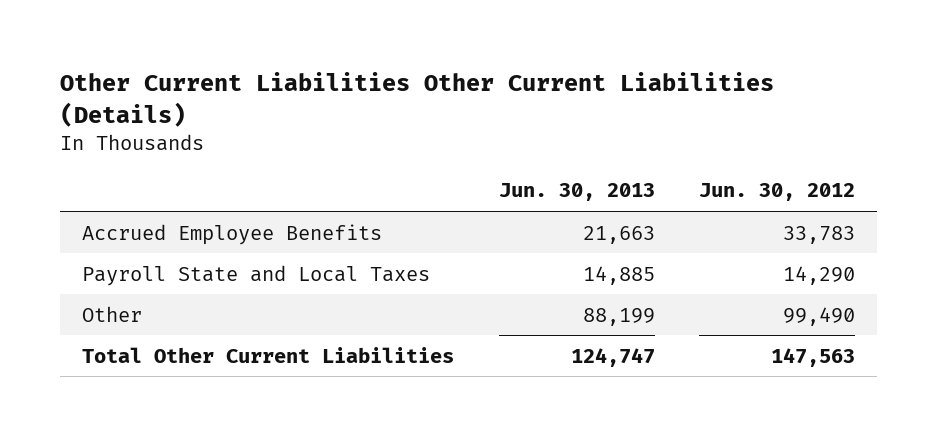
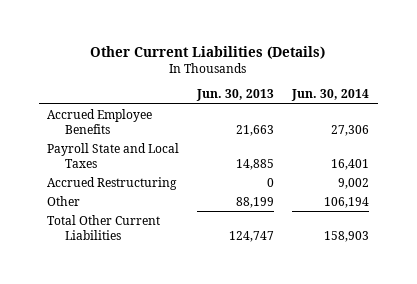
[60,72,775,127] Other Current Liabilities Other Current Liabilities (Details) -> [90,45,326,59] Other Current Liabilities (Details)
[699,183,856,202] Jun. 30, 2012 -> none
none -> [291,89,370,102] Jun. 30, 2014
none -> [47,176,178,190] Accrued Restructuring

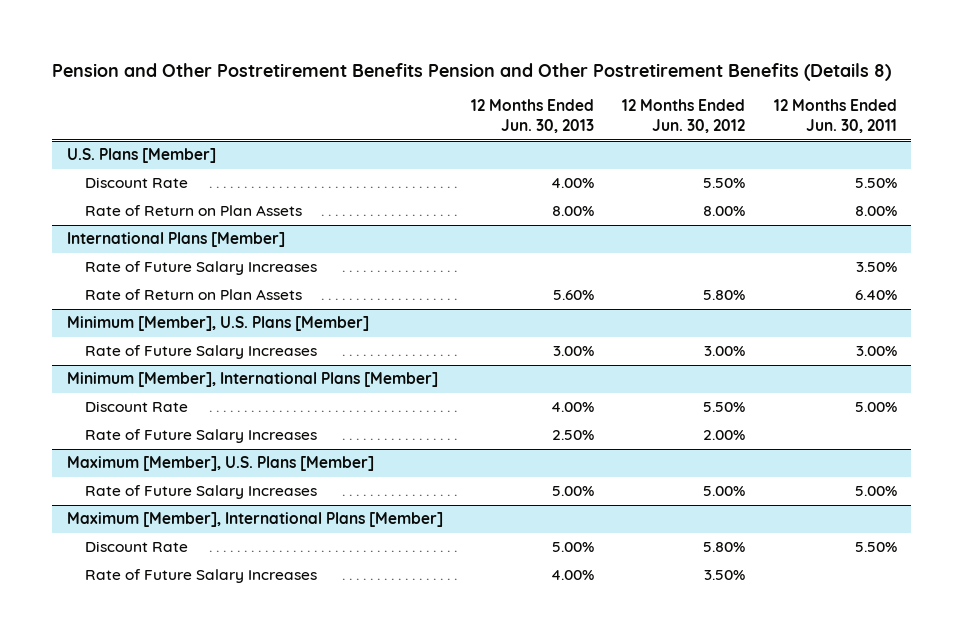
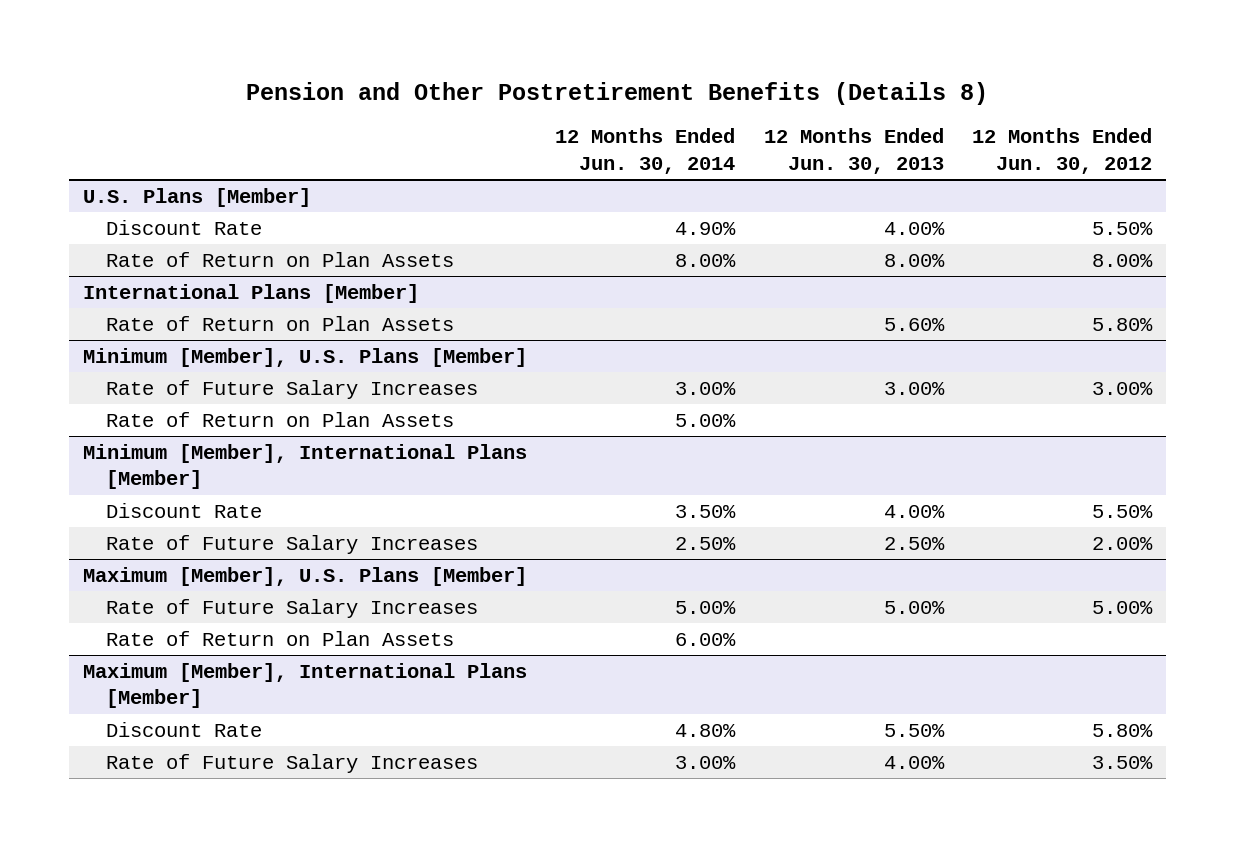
[52,62,892,81] Pension and Other Postretirement Benefits Pension and Other Postretirement Benefits (Details 8) -> [246,82,989,106] Pension and Other Postretirement Benefits (Details 8)
[773,99,897,134] 12 Months Ended Jun. 30, 2011 -> none
none -> [555,128,736,174] 12 Months Ended Jun. 30, 2014
[84,261,317,276] Rate of Future Salary Increases -> none
none -> [106,411,455,427] Rate of Return on Plan Assets
none -> [106,630,455,646] Rate of Return on Plan Assets
[551,542,594,553] 5.00% -> [883,723,945,737] 5.50%

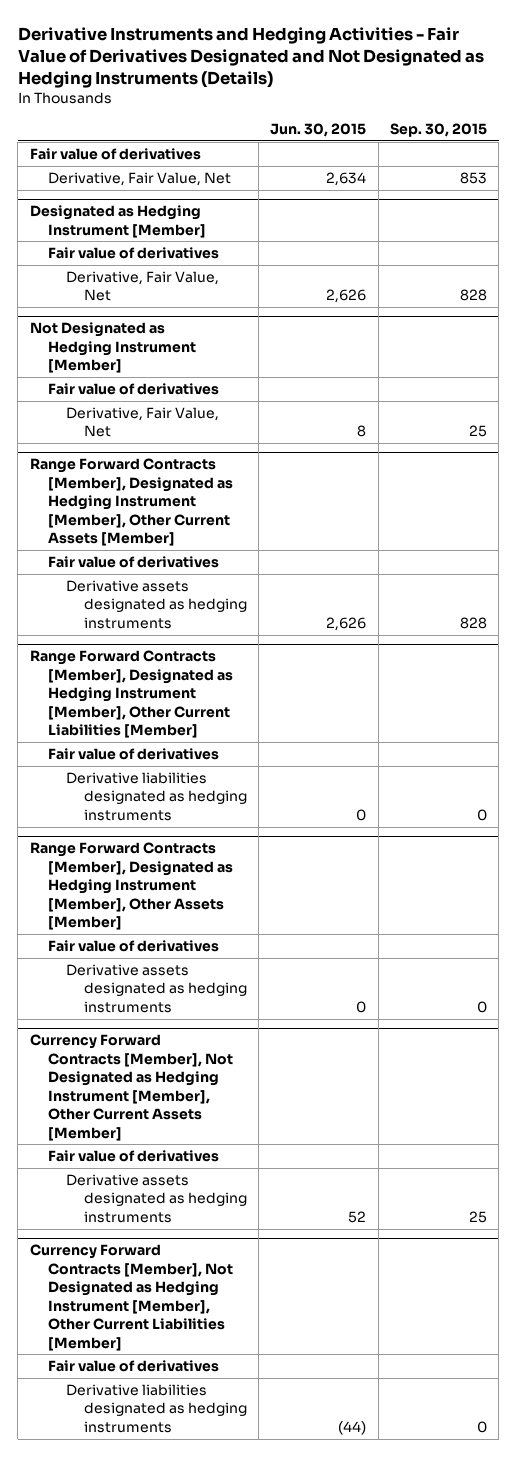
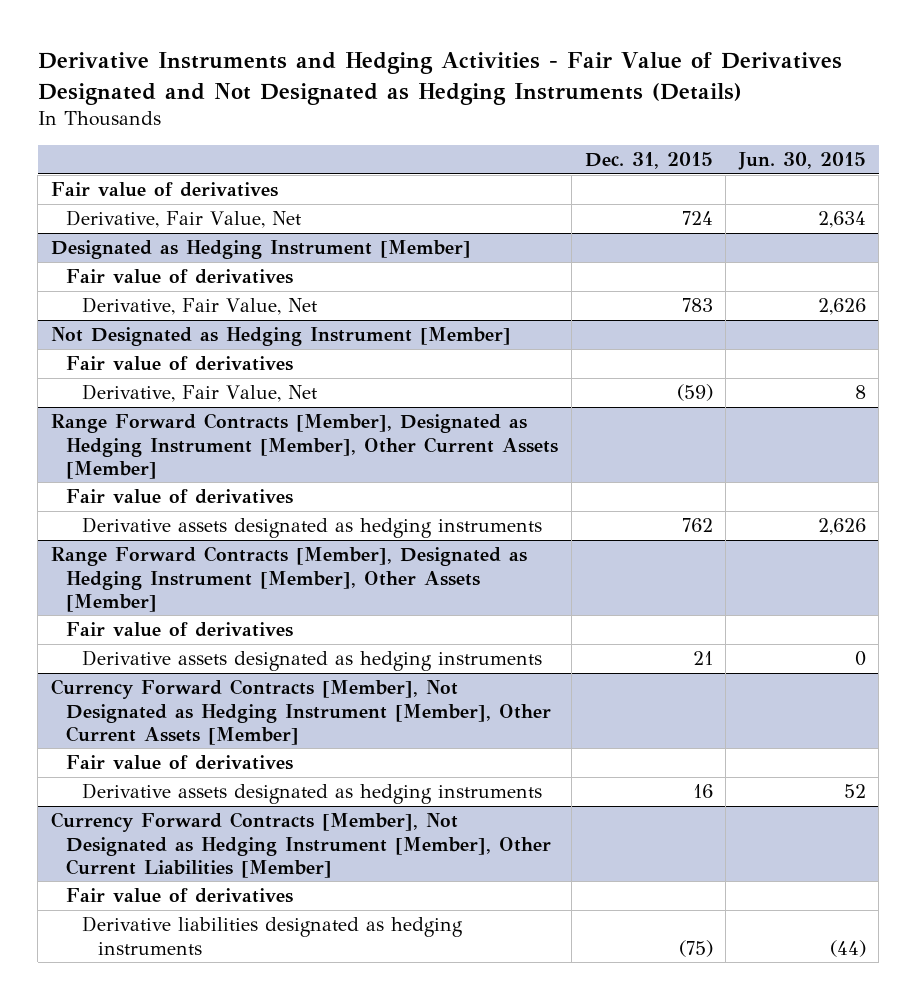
[389,123,487,138] Sep. 30, 2015 -> none
none -> [584,152,713,170] Dec. 31, 2015
[29,650,233,739] Range Forward Contracts [Member], Designated as Hedging Instrument [Member], Other Current Liabilities [Member] -> none
[47,747,219,760] Fair value of derivatives -> none
[65,771,247,821] Derivative liabilities designated as hedging instruments -> none

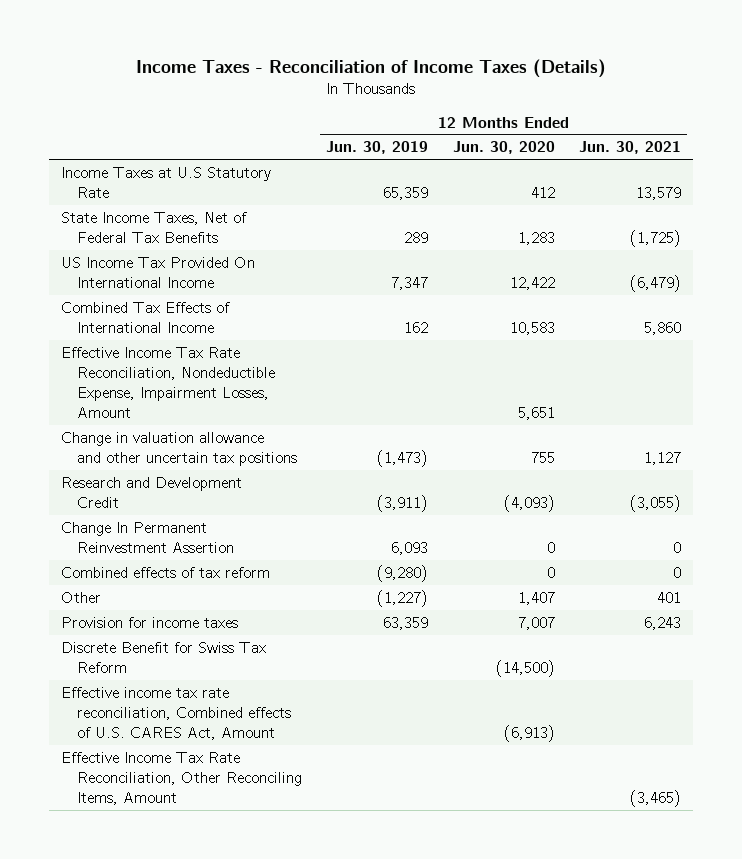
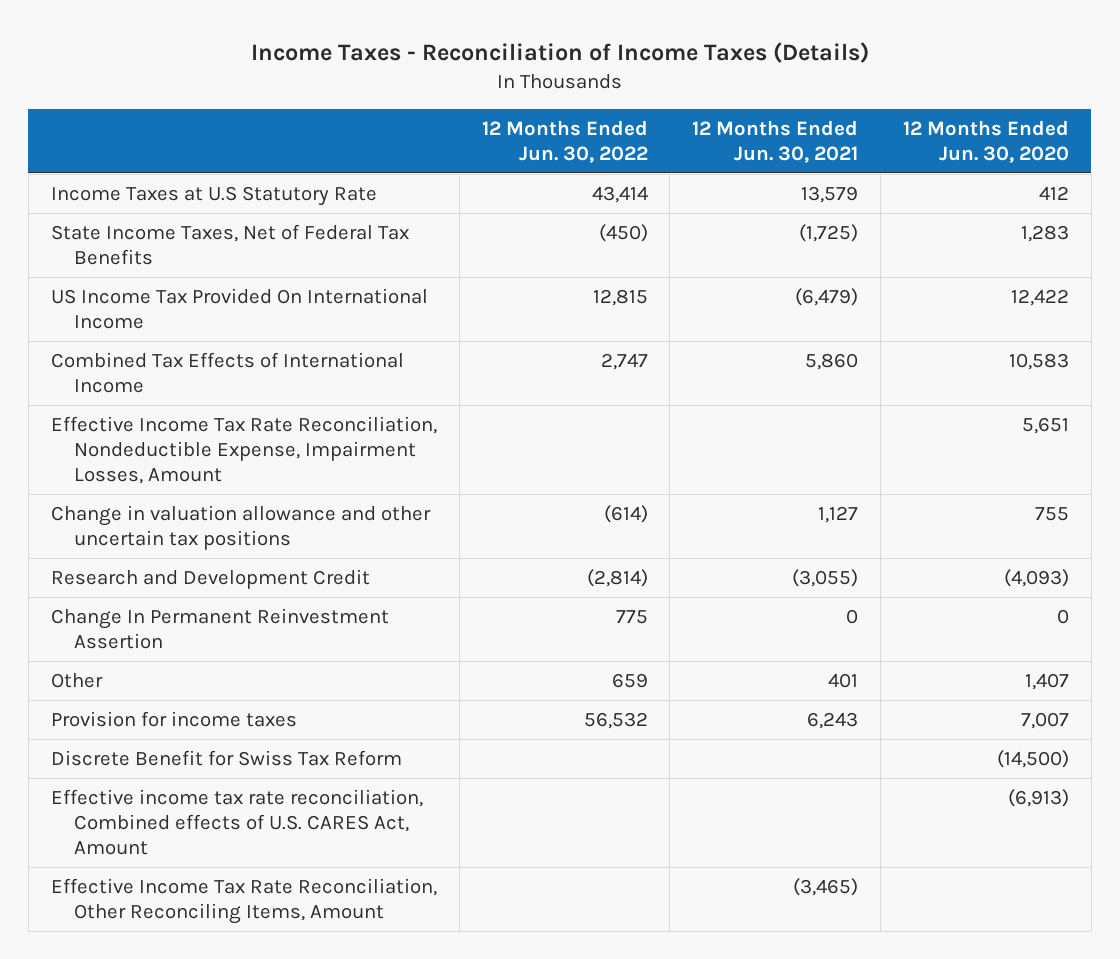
[326,141,429,155] Jun. 30, 2019 -> none
none -> [481,119,648,163] 12 Months Ended Jun. 30, 2022
[61,566,271,578] Combined effects of tax reform -> none

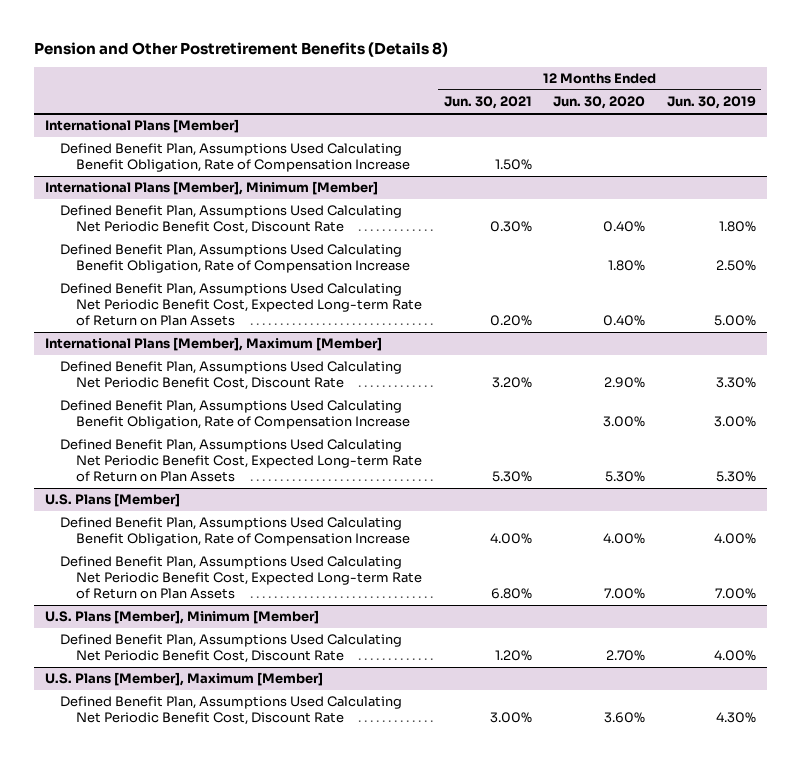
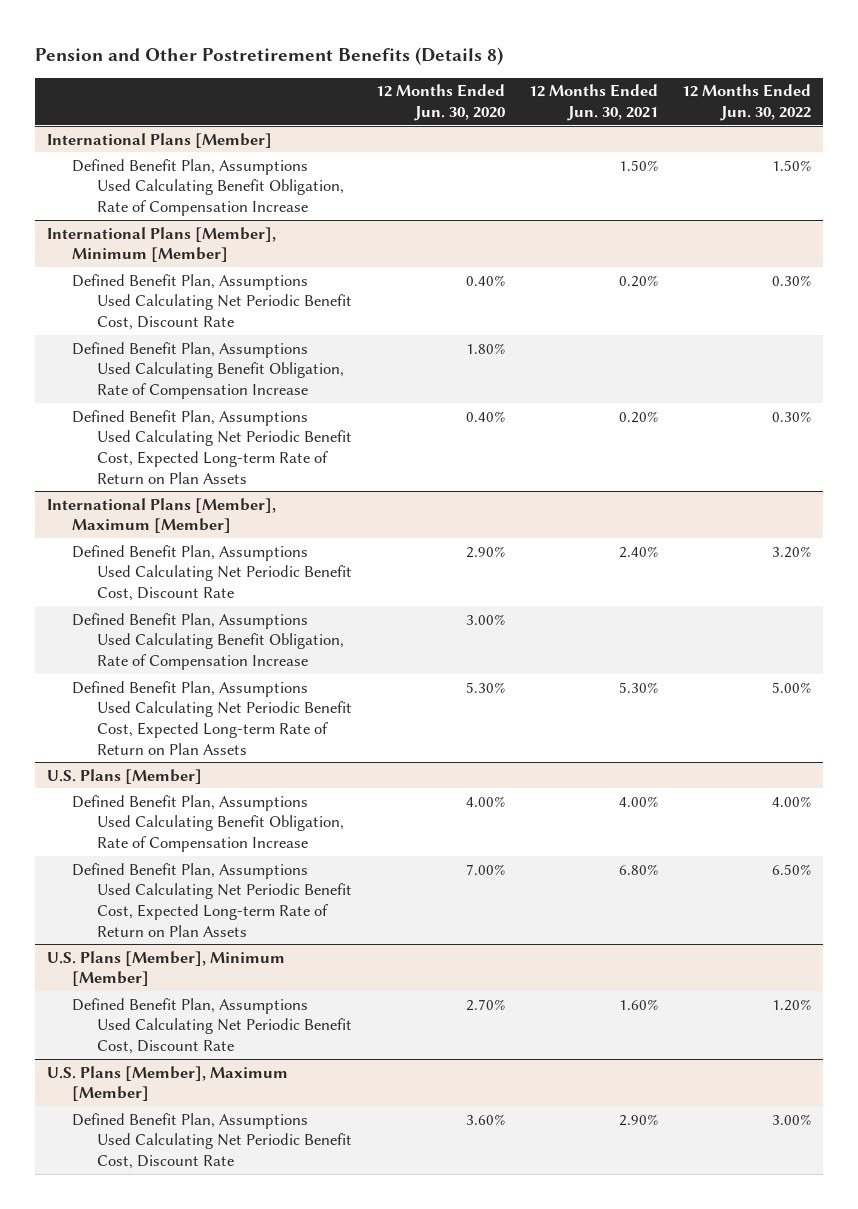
[667,96,757,110] Jun. 30, 2019 -> none
none -> [682,84,812,121] 12 Months Ended Jun. 30, 2022
[489,221,532,233] 0.30% -> [618,274,658,287] 0.20%
[491,377,532,389] 3.20% -> [618,545,658,558] 2.40%
[494,650,532,662] 1.20% -> [618,998,658,1010] 1.60%
[489,712,532,724] 3.00% -> [618,1113,658,1126] 2.90%

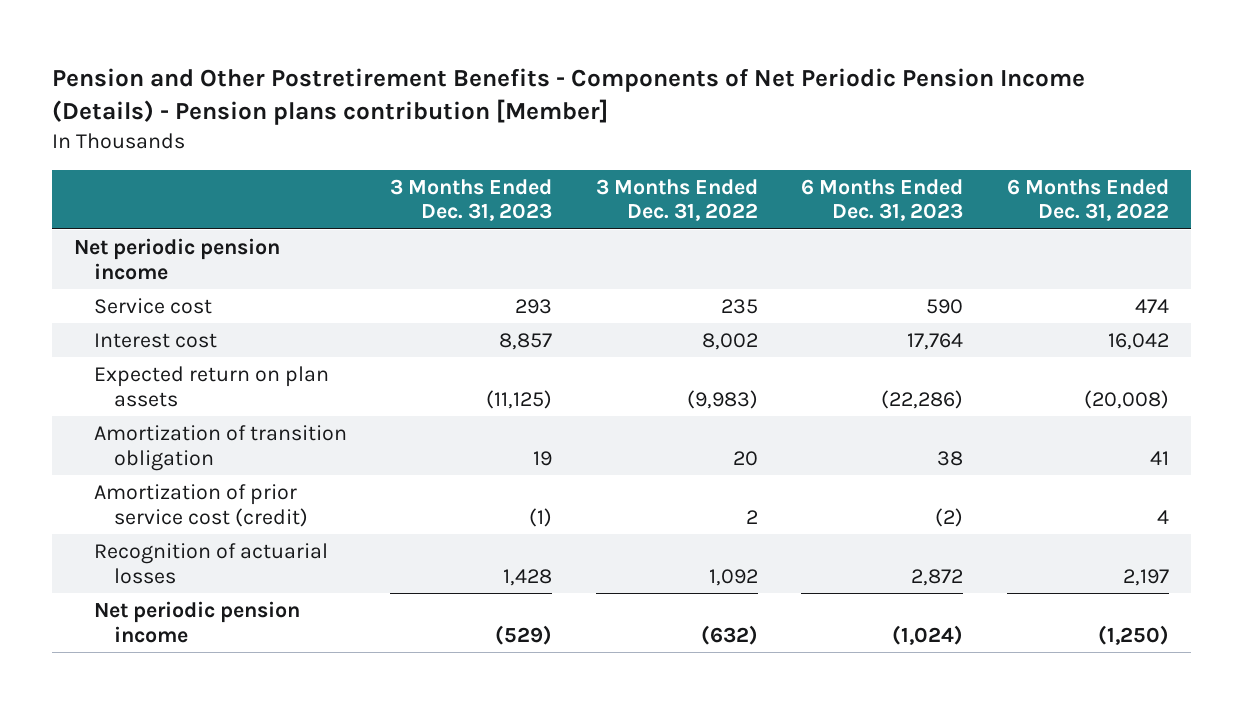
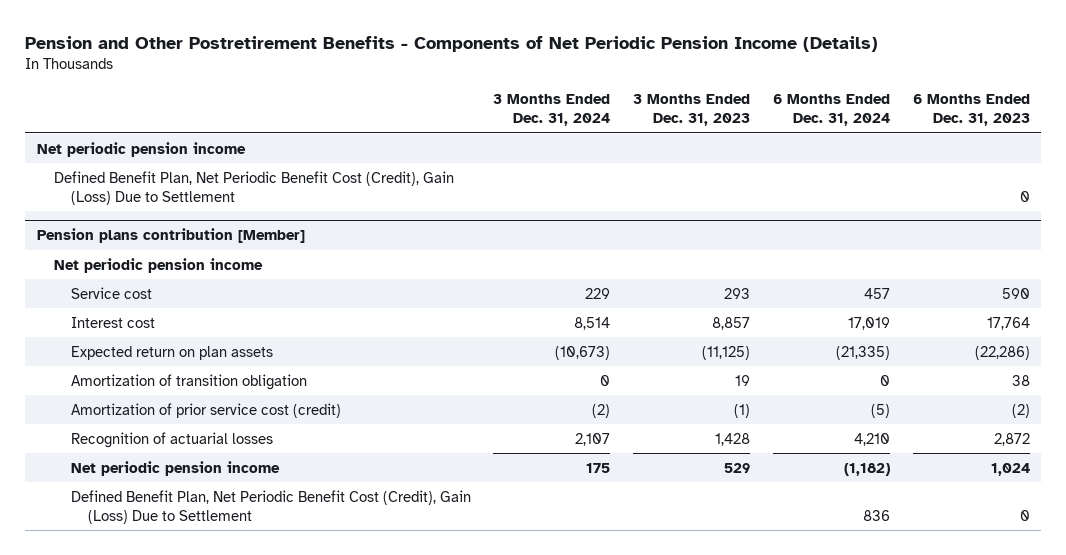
[52,67,1086,126] Pension and Other Postretirement Benefits - Components of Net Periodic Pension Income (Details) - Pension plans contribution [Member] -> [25,35,879,52] Pension and Other Postretirement Benefits - Components of Net Periodic Pension Income (Details)
[595,178,758,222] 3 Months Ended Dec. 31, 2022 -> none
[1006,178,1169,222] 6 Months Ended Dec. 31, 2022 -> none
none -> [493,94,611,127] 3 Months Ended Dec. 31, 2024
none -> [772,94,890,127] 6 Months Ended Dec. 31, 2024
none -> [53,170,454,205] Defined Benefit Plan, Net Periodic Benefit Cost (Credit), Gain (Loss) Due to Settlement
none -> [36,228,305,244] Pension plans contribution [Member]
none -> [53,257,263,273] Net periodic pension income
[495,624,553,645] (529) -> [724,462,751,473] 529
[892,624,964,645] (1,024) -> [990,462,1030,476] 1,024
none -> [70,489,471,524] Defined Benefit Plan, Net Periodic Benefit Cost (Credit), Gain (Loss) Due to Settlement

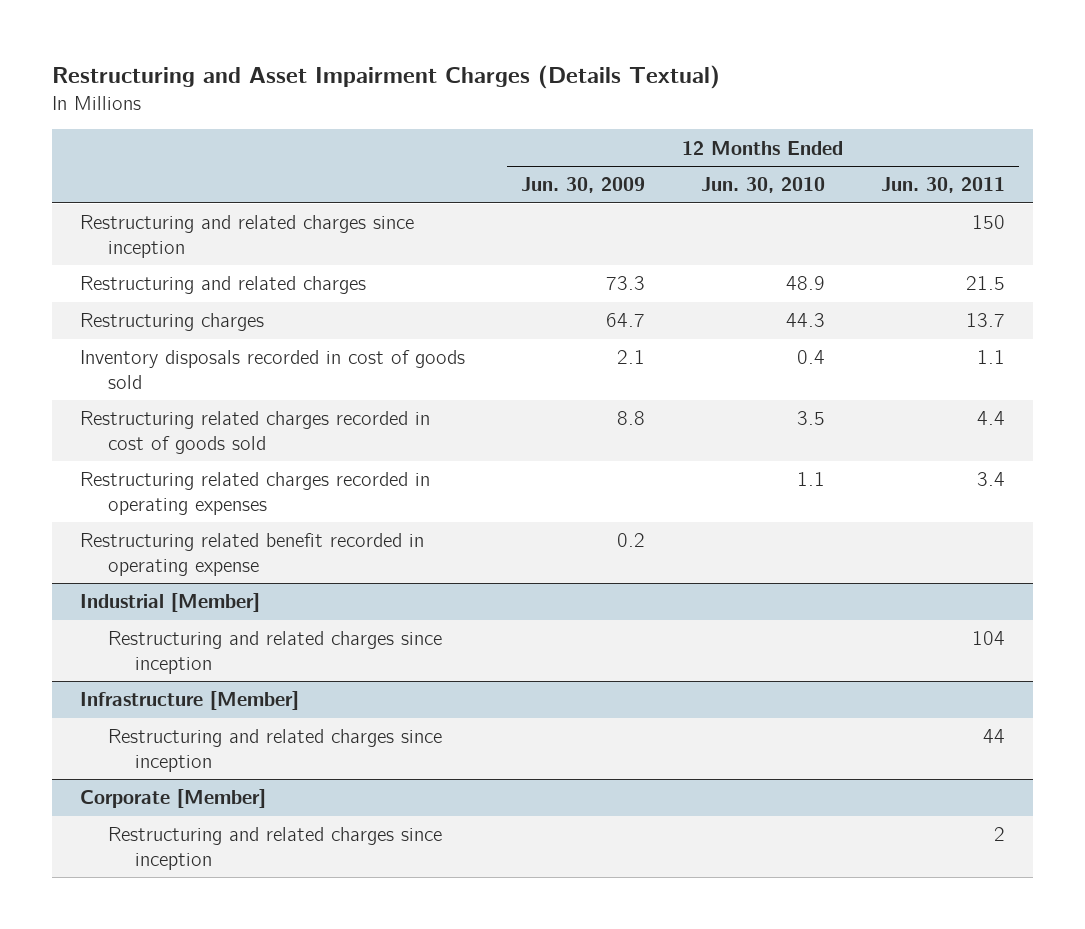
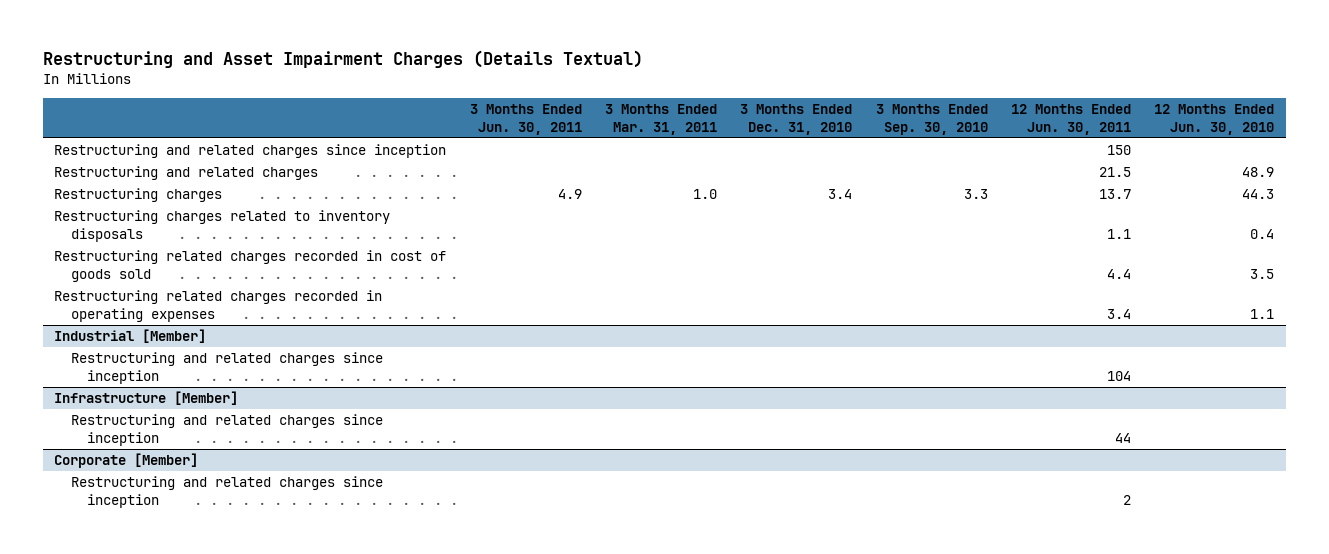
[521,177,646,194] Jun. 30, 2009 -> none
none -> [469,103,582,136] 3 Months Ended Jun. 30, 2011
none -> [605,103,718,136] 3 Months Ended Mar. 31, 2011
none -> [740,103,853,136] 3 Months Ended Dec. 31, 2010
none -> [875,103,988,136] 3 Months Ended Sep. 30, 2010
[80,350,466,389] Inventory disposals recorded in cost of goods sold -> [54,209,391,243] Restructuring charges related to inventory disposals
[80,533,425,576] Restructuring related benefit recorded in operating expense -> none

